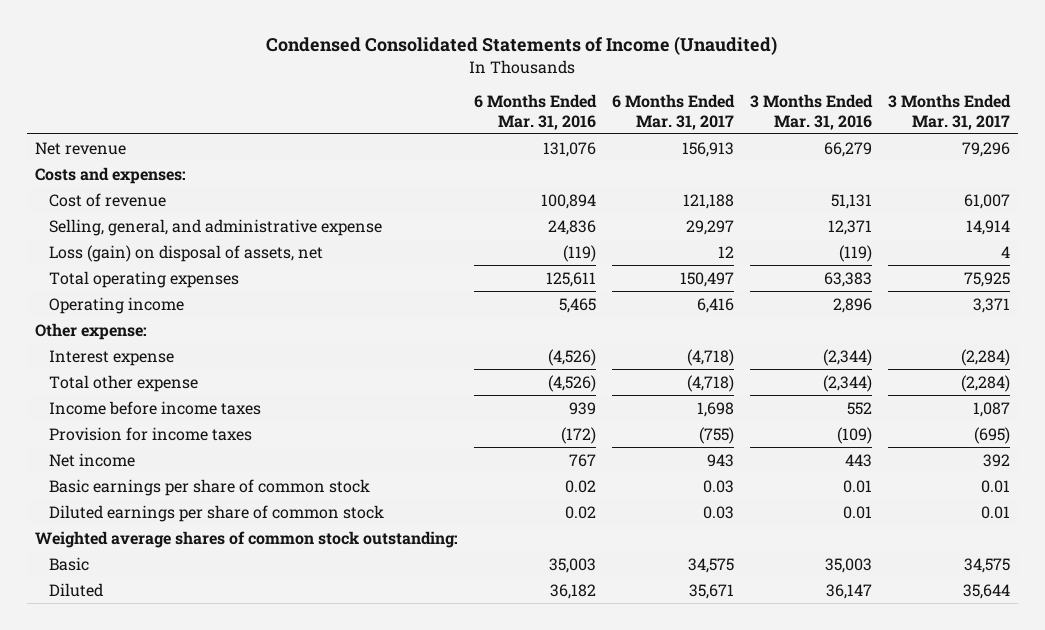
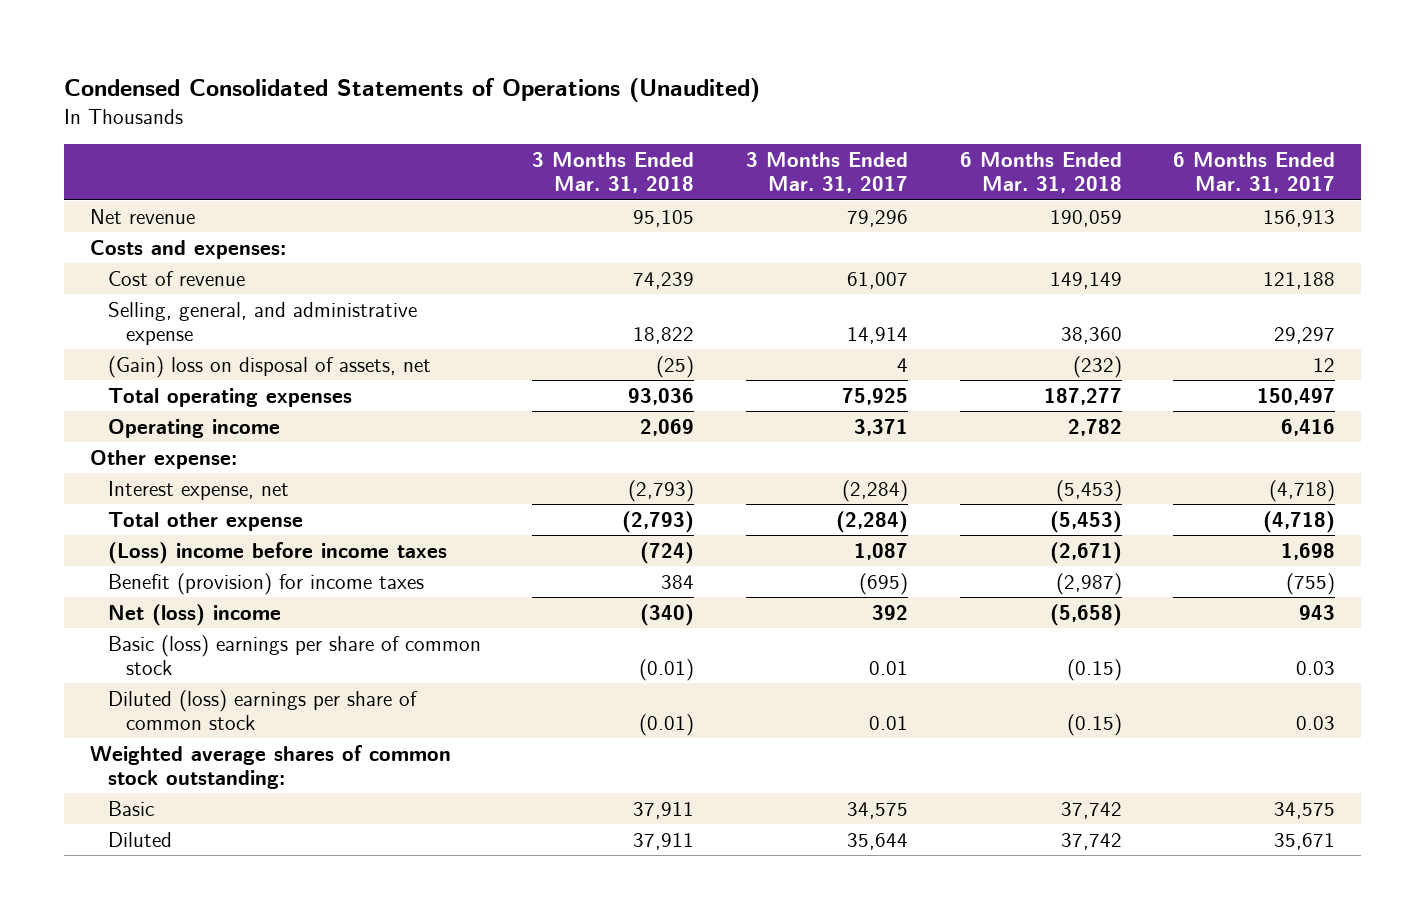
[266,36,778,56] Condensed Consolidated Statements of Income (Unaudited) -> [63,77,760,102] Condensed Consolidated Statements of Operations (Unaudited)
[473,94,597,130] 6 Months Ended Mar. 31, 2016 -> none
[749,94,873,130] 3 Months Ended Mar. 31, 2016 -> none
none -> [532,152,695,194] 3 Months Ended Mar. 31, 2018
none -> [959,152,1122,194] 6 Months Ended Mar. 31, 2018
[49,244,324,262] Loss (gain) on disposal of assets, net -> [107,355,431,378] (Gain) loss on disposal of assets, net
[49,349,175,366] Interest expense -> [107,480,289,500] Interest expense, net
[49,400,262,415] Income before income taxes -> [107,541,447,564] (Loss) income before income taxes
[49,426,253,441] Provision for income taxes -> [107,572,424,595] Benefit (provision) for income taxes
[49,452,136,467] Net income -> [107,603,281,626] Net (loss) income
[49,478,371,496] Basic earnings per share of common stock -> [107,634,481,675] Basic (loss) earnings per share of common stock
[49,504,385,522] Diluted earnings per share of common stock -> [107,689,418,730] Diluted (loss) earnings per share of common stock

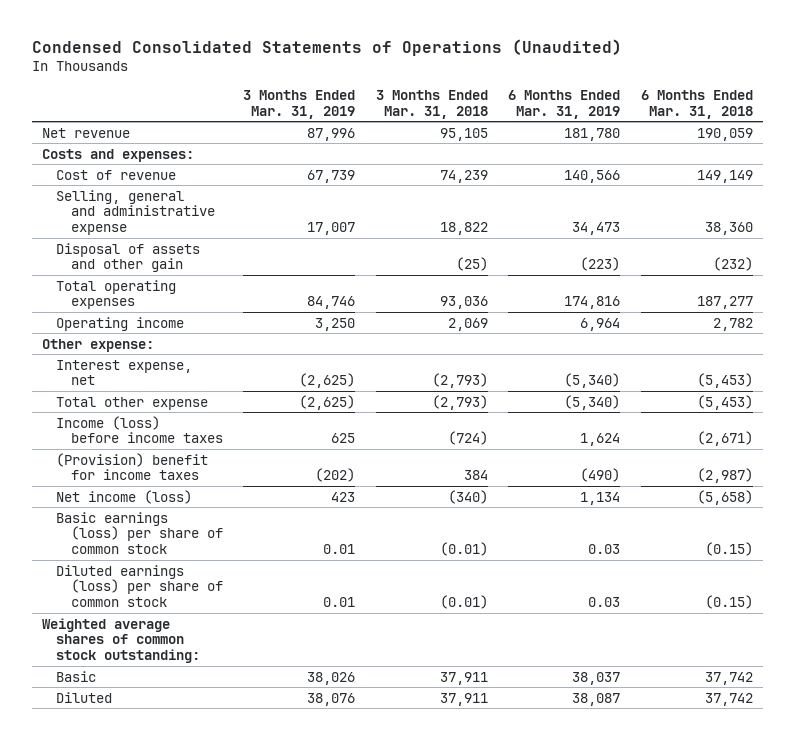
[746,152,909,194] 3 Months Ended Mar. 31, 2017 -> none
[1173,152,1336,194] 6 Months Ended Mar. 31, 2017 -> none
none -> [243,90,356,119] 3 Months Ended Mar. 31, 2019
none -> [508,90,621,119] 6 Months Ended Mar. 31, 2019
[107,301,417,345] Selling, general, and administrative expense -> [56,189,215,235] Selling, general and administrative expense
[107,355,431,378] (Gain) loss on disposal of assets, net -> [56,242,201,273] Disposal of assets and other gain
[107,541,447,564] (Loss) income before income taxes -> [56,415,223,444] Income (loss) before income taxes
[107,572,424,595] Benefit (provision) for income taxes -> [56,452,209,481] (Provision) benefit for income taxes
[107,603,281,626] Net (loss) income -> [56,489,193,504] Net income (loss)
[107,634,481,675] Basic (loss) earnings per share of common stock -> [56,511,223,554] Basic earnings (loss) per share of common stock
[107,689,418,730] Diluted (loss) earnings per share of common stock -> [56,564,223,607] Diluted earnings (loss) per share of common stock

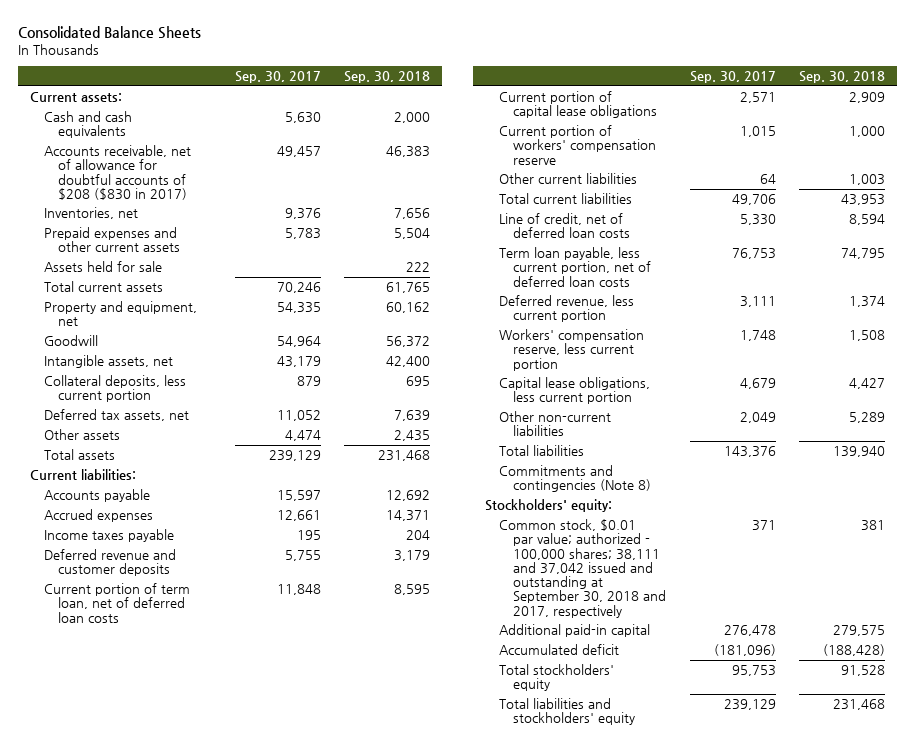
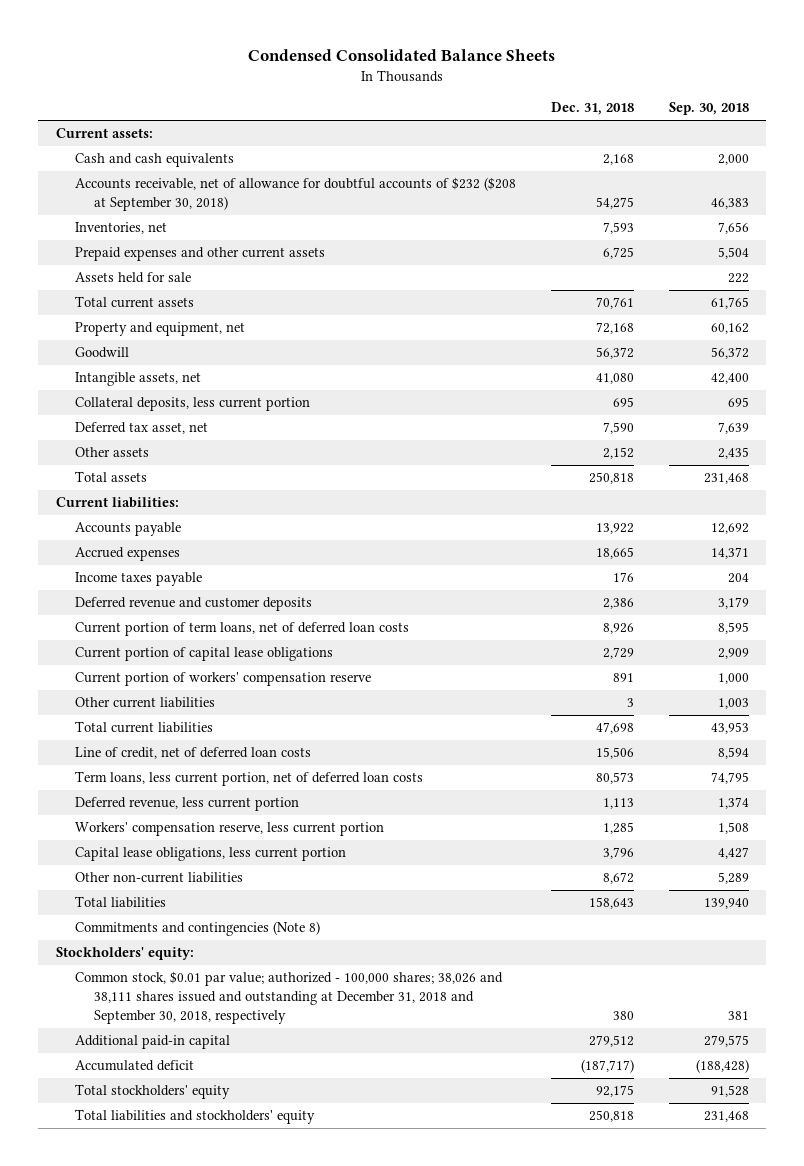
[18,26,202,40] Consolidated Balance Sheets -> [248,48,556,61] Condensed Consolidated Balance Sheets
[234,71,321,84] Sep. 30, 2017 -> none
none -> [550,102,634,116] Dec. 31, 2018
[44,145,192,200] Accounts receivable, net of allowance for doubtful accounts of $208 ($830 in 2017) -> [74,177,516,212] Accounts receivable, net of allowance for doubtful accounts of $232 ($208 at September 30, 2018)
[44,409,190,422] Deferred tax assets, net -> [74,422,208,435] Deferred tax asset, net
[44,583,191,623] Current portion of term loan, net of deferred loan costs -> [74,622,409,637] Current portion of term loans, net of deferred loan costs
[498,247,652,287] Term loan payable, less current portion, net of deferred loan costs -> [74,771,423,787] Term loans, less current portion, net of deferred loan costs
[498,519,667,618] Common stock, $0.01 par value; authorized - 100,000 shares; 38,111 and 37,042 issued and outstanding at September 30, 2018 and 2017, respectively -> [74,971,503,1024] Common stock, $0.01 par value; authorized - 100,000 shares; 38,026 and 38,111 shares issued and outstanding at December 31, 2018 and September 30, 2018, respectively

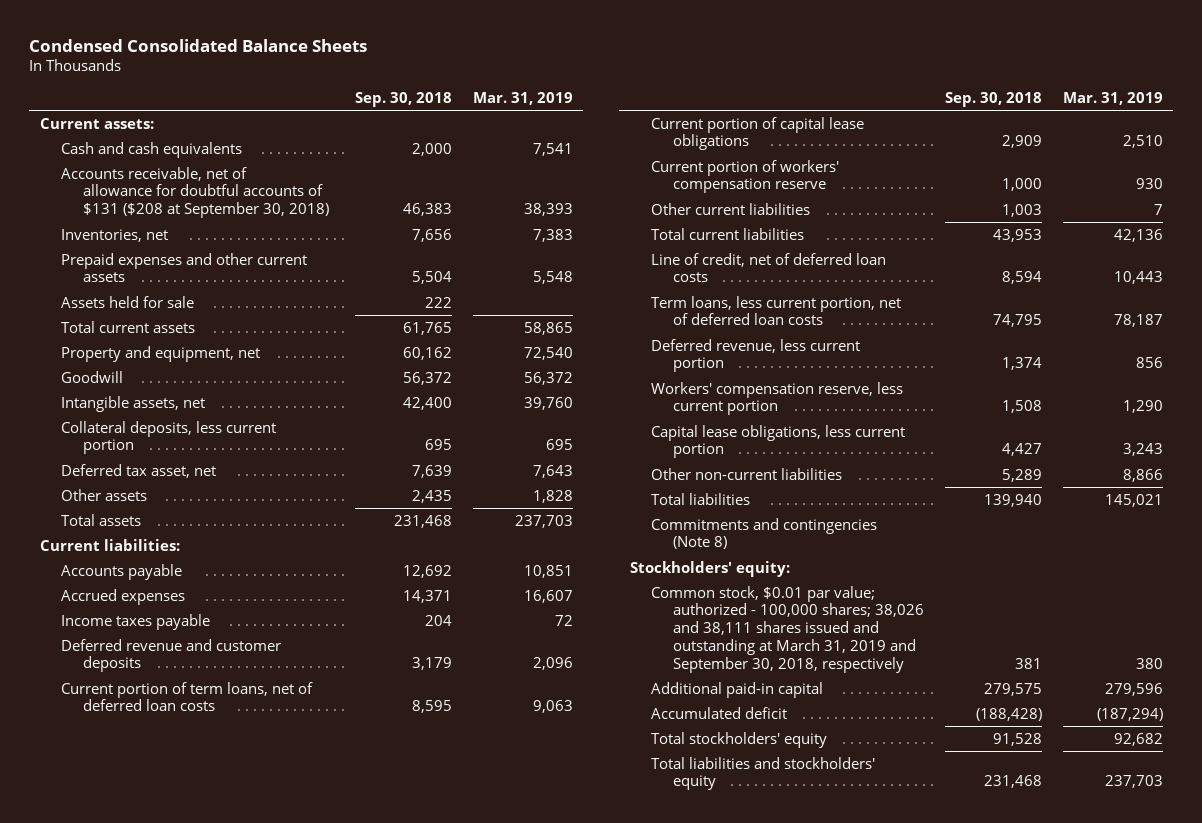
[550,102,634,116] Dec. 31, 2018 -> none
none -> [472,91,573,105] Mar. 31, 2019
[74,177,516,212] Accounts receivable, net of allowance for doubtful accounts of $232 ($208 at September 30, 2018) -> [61,166,330,219] Accounts receivable, net of allowance for doubtful accounts of $131 ($208 at September 30, 2018)
[74,971,503,1024] Common stock, $0.01 par value; authorized - 100,000 shares; 38,026 and 38,111 shares issued and outstanding at December 31, 2018 and September 30, 2018, respectively -> [651,585,924,673] Common stock, $0.01 par value; authorized - 100,000 shares; 38,026 and 38,111 shares issued and outstanding at March 31, 2019 and September 30, 2018, respectively

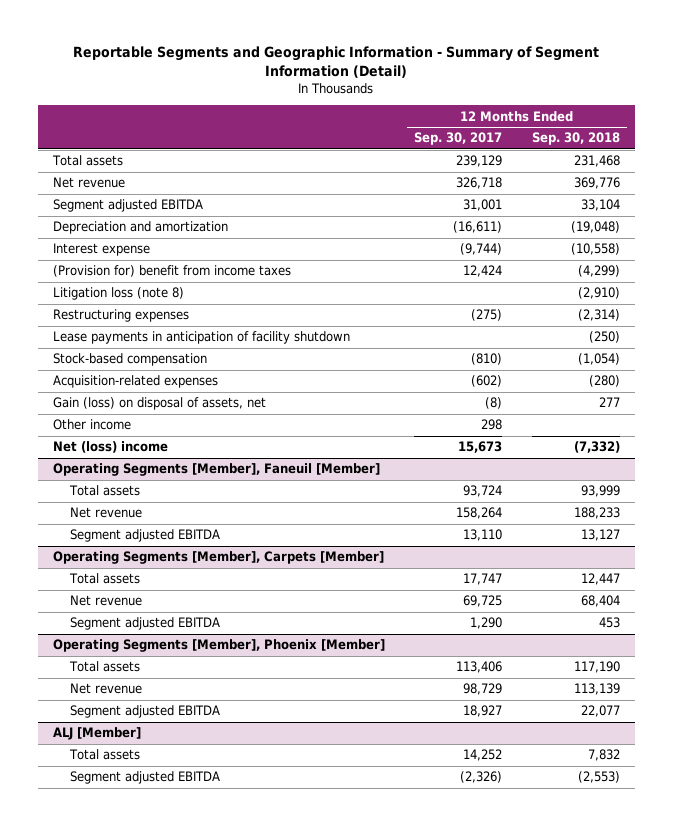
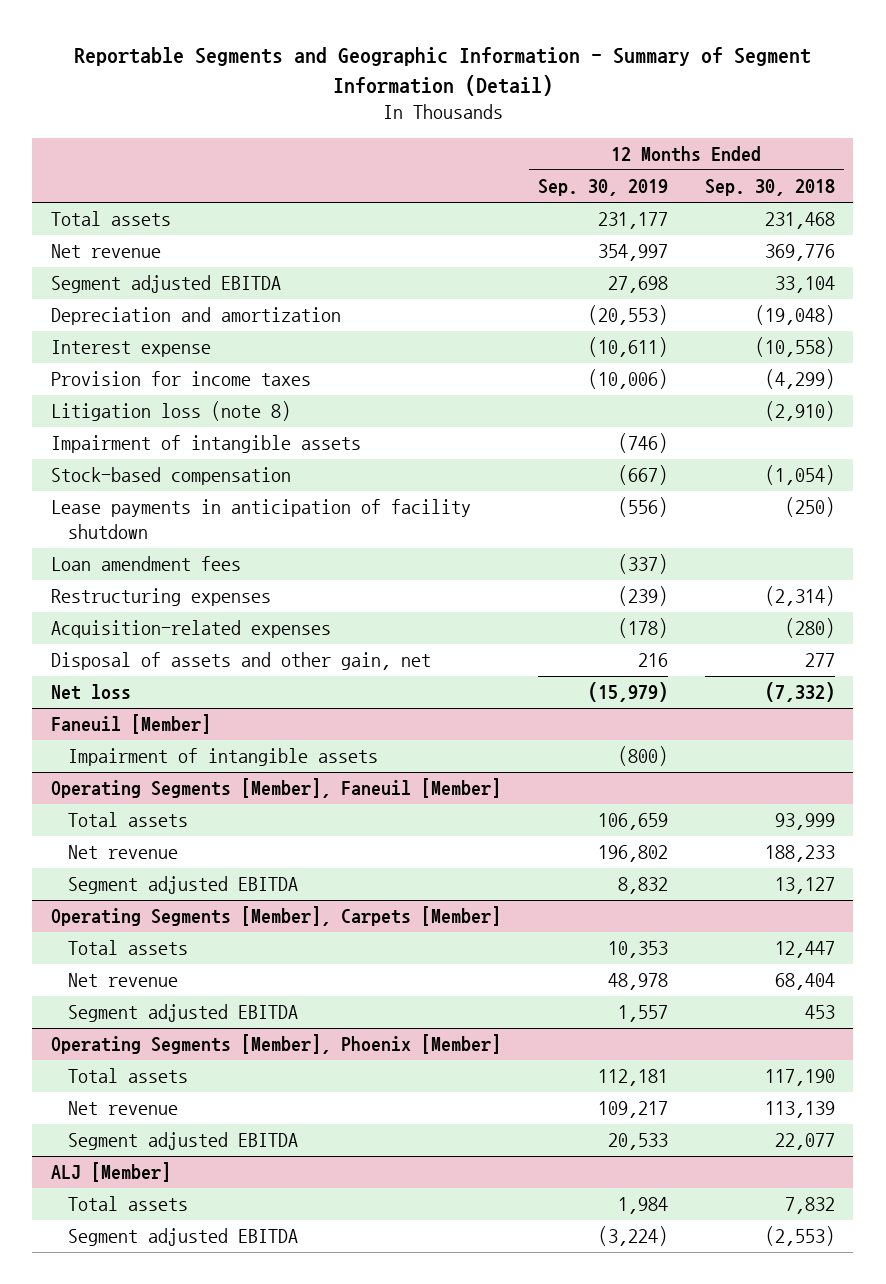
[414,132,503,146] Sep. 30, 2017 -> none
none -> [537,179,668,197] Sep. 30, 2019
[52,265,291,278] (Provision for) benefit from income taxes -> [50,371,311,387] Provision for income taxes
none -> [50,435,361,454] Impairment of intangible assets
[52,331,350,345] Lease payments in anticipation of facility shutdown -> [50,499,471,540] Lease payments in anticipation of facility shutdown
none -> [50,556,241,572] Loan amendment fees
[52,309,189,323] Restructuring expenses -> [50,588,271,607] Restructuring expenses
[52,419,131,431] Other income -> none
[52,397,266,411] Gain (loss) on disposal of assets, net -> [50,652,431,671] Disposal of assets and other gain, net
[52,441,168,454] Net (loss) income -> [50,684,131,701] Net loss
none -> [50,714,211,735] Faneuil [Member]
none -> [68,748,379,767] Impairment of intangible assets

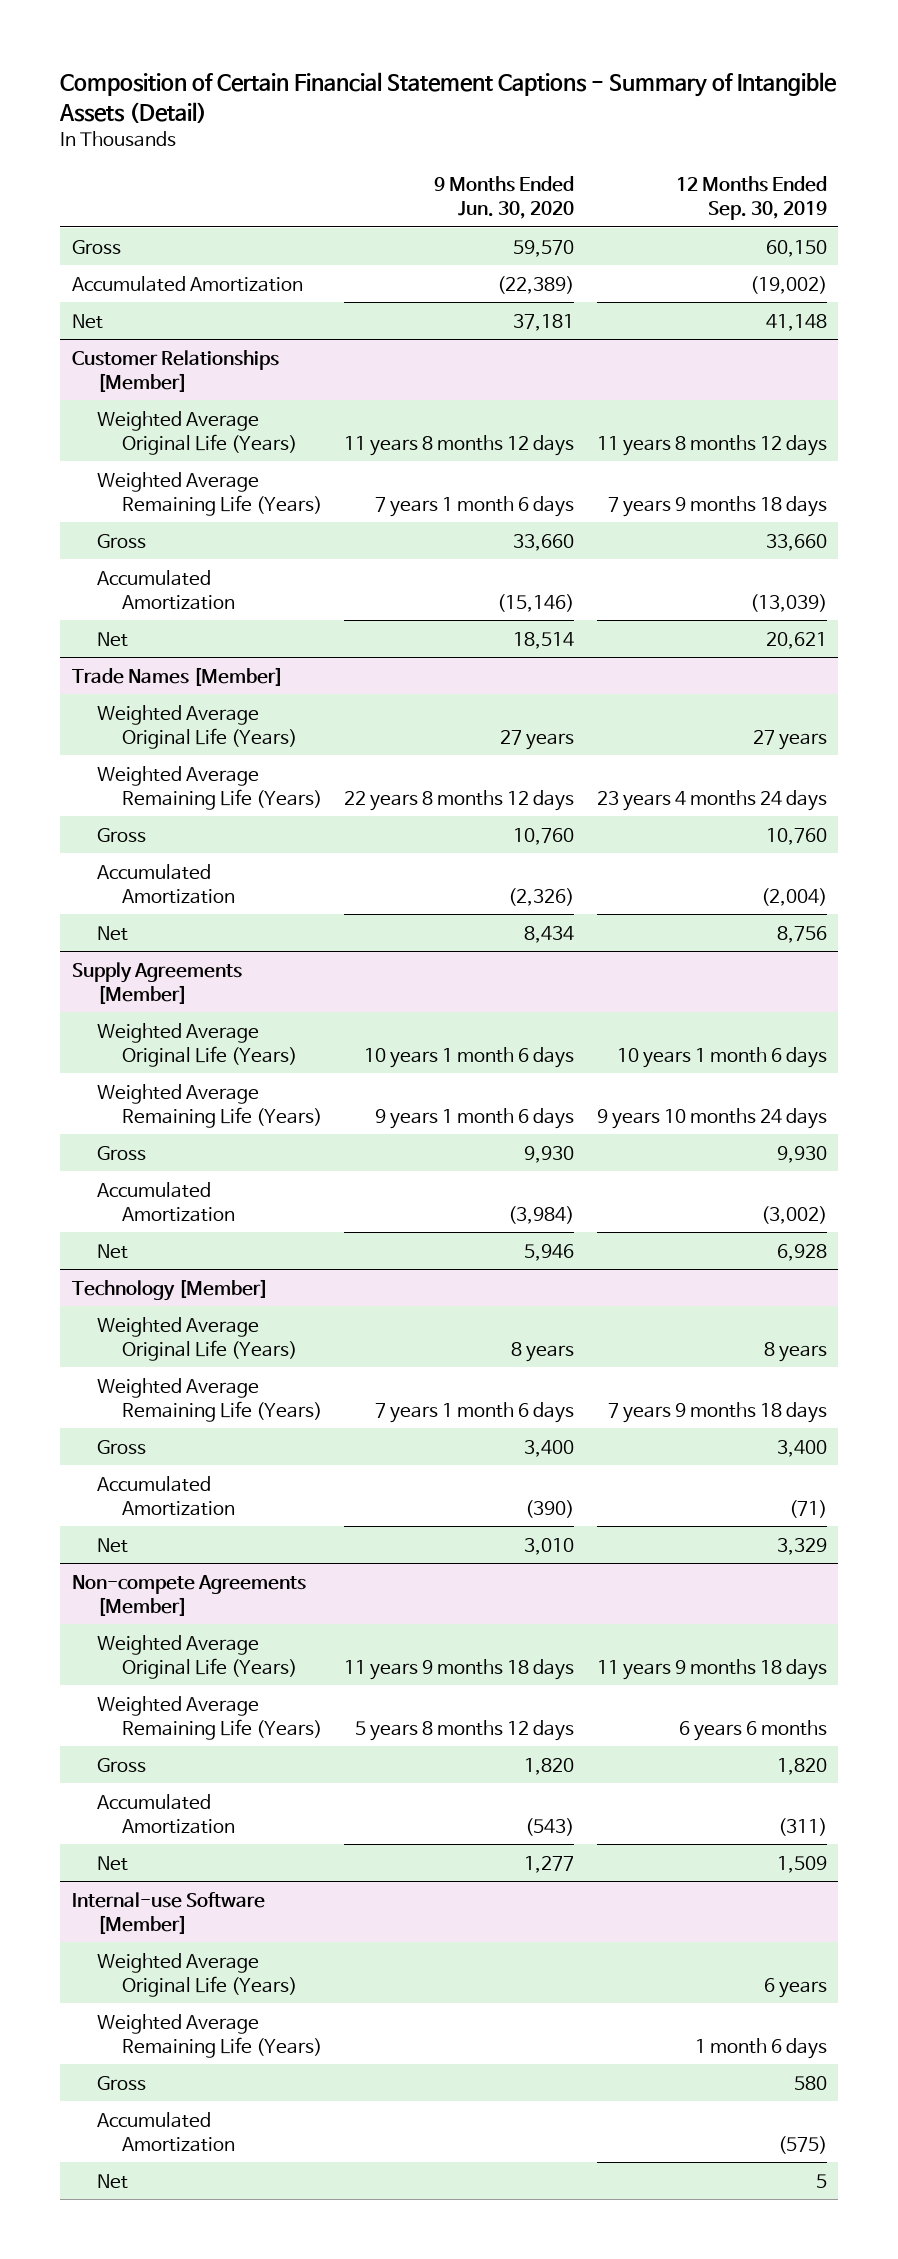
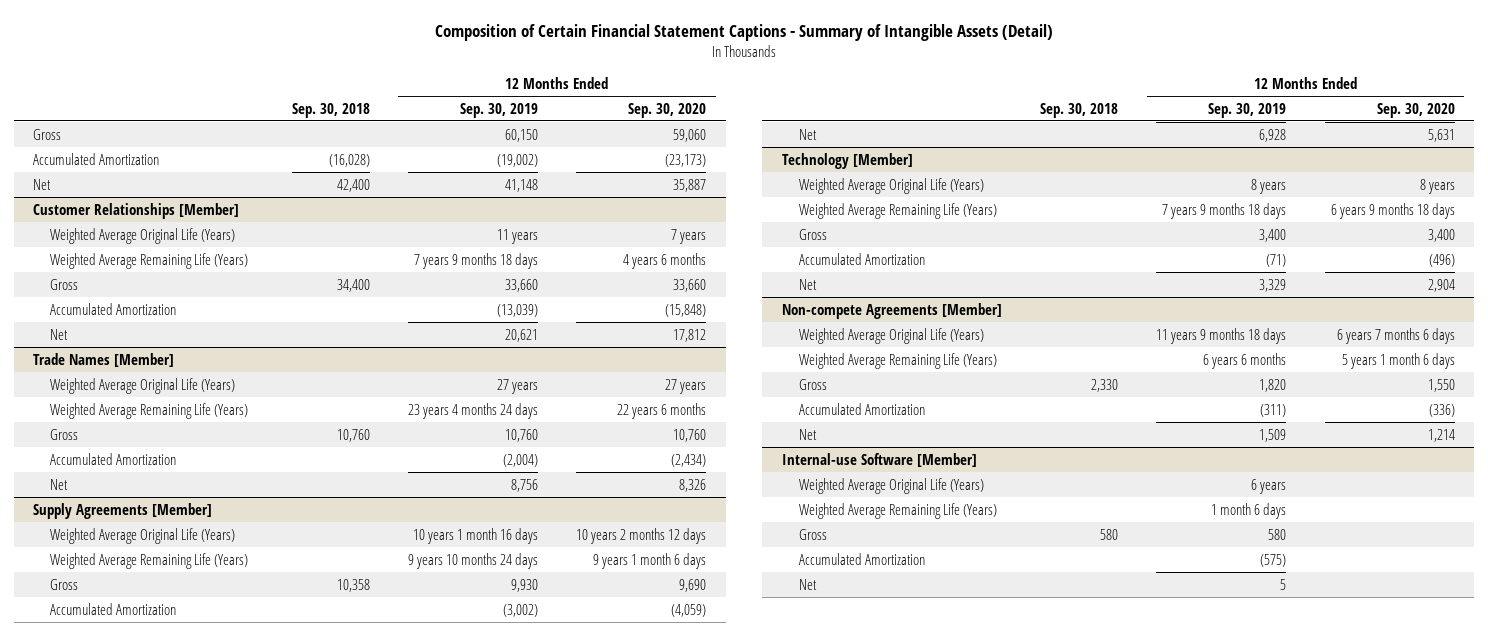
[434,176,575,220] 9 Months Ended Jun. 30, 2020 -> none
none -> [291,102,370,118] Sep. 30, 2018
none -> [628,102,707,118] Sep. 30, 2020
[596,434,827,456] 11 years 8 months 12 days -> [496,228,538,244] 11 years
[616,1046,827,1068] 10 years 1 month 6 days -> [412,527,538,544] 10 years 1 month 16 days

